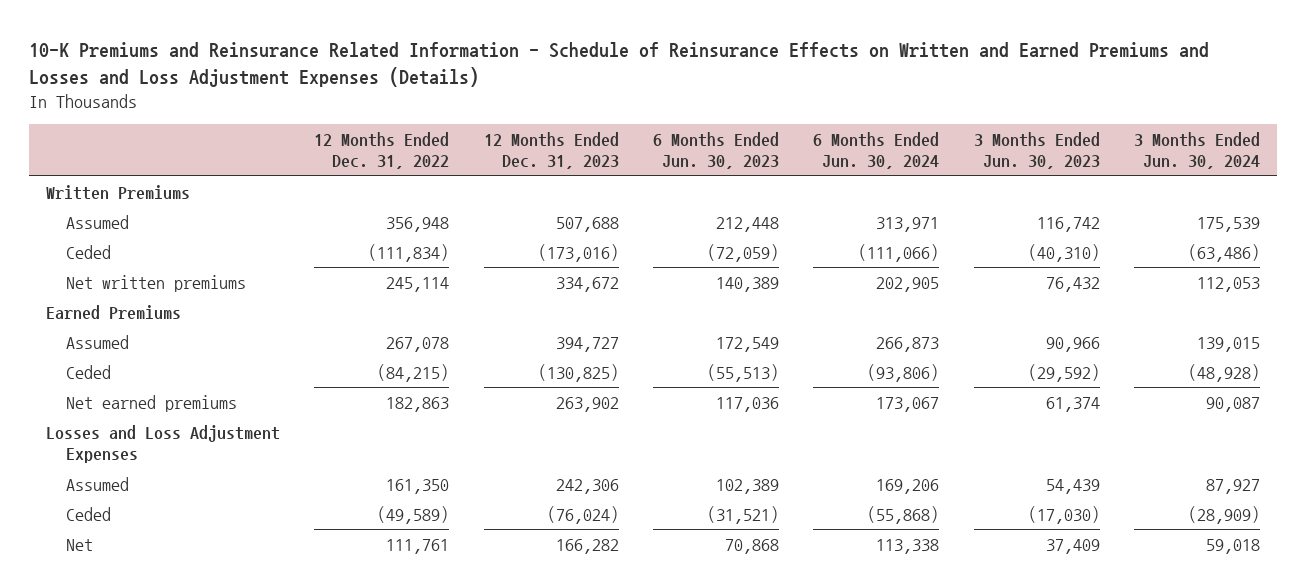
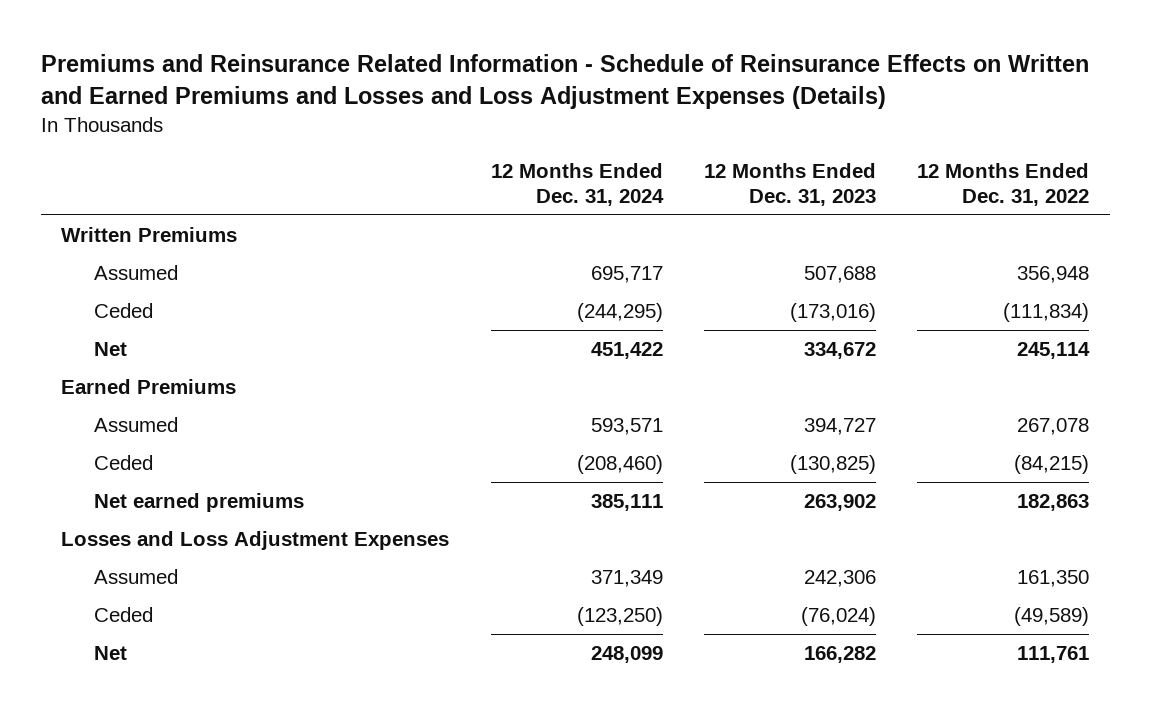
[28,42,1209,88] 10-K Premiums and Reinsurance Related Information - Schedule of Reinsurance Effects on Written and Earned Premiums and Losses and Loss Adjustment Expenses (Details) -> [40,54,1089,110] Premiums and Reinsurance Related Information - Schedule of Reinsurance Effects on Written and Earned Premiums and Losses and Loss Adjustment Expenses (Details)
[653,131,780,170] 6 Months Ended Jun. 30, 2023 -> none
[813,131,940,170] 6 Months Ended Jun. 30, 2024 -> none
[973,131,1100,170] 3 Months Ended Jun. 30, 2023 -> none
[1134,131,1261,170] 3 Months Ended Jun. 30, 2024 -> none
none -> [490,162,664,206] 12 Months Ended Dec. 31, 2024
[65,274,246,292] Net written premiums -> [93,342,127,357] Net

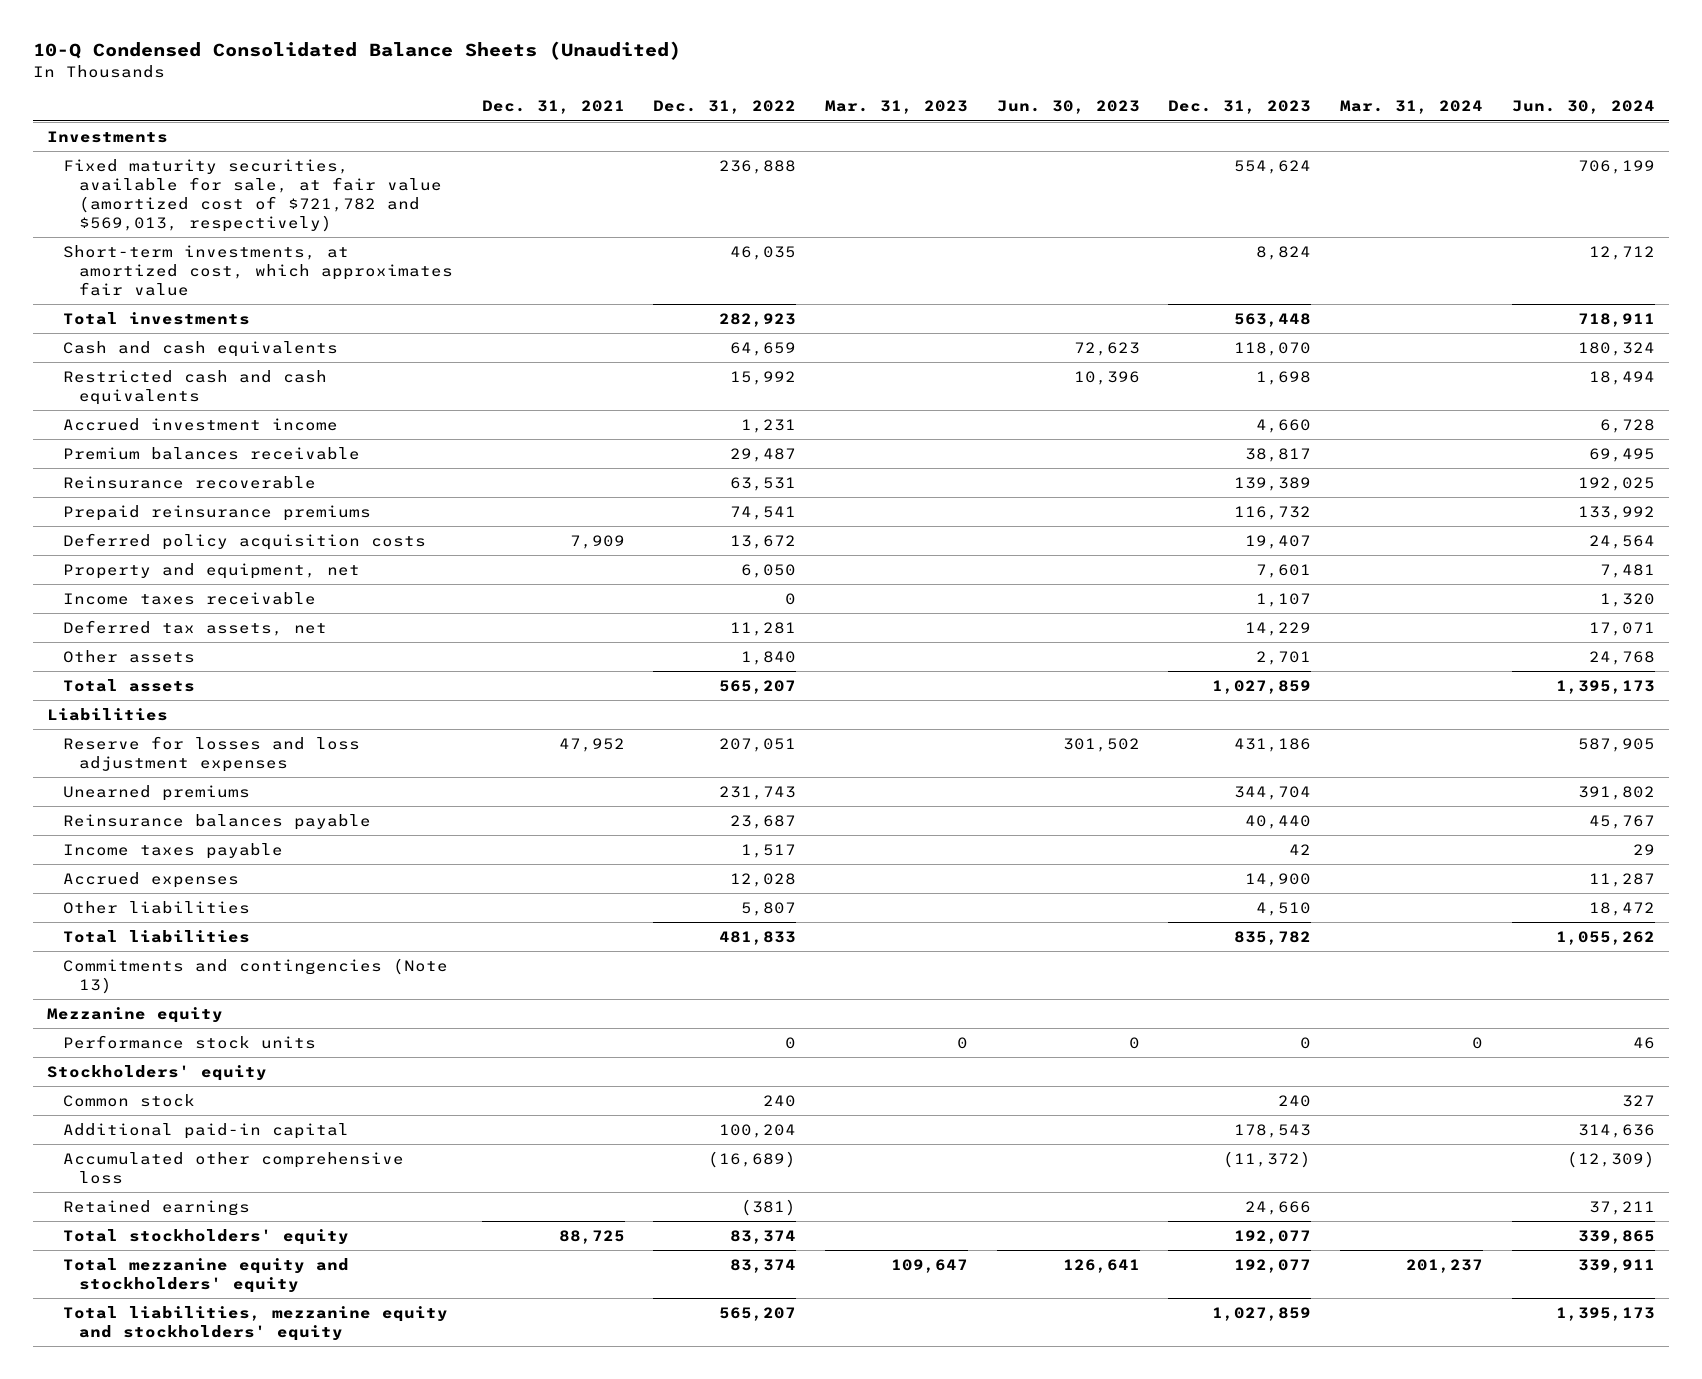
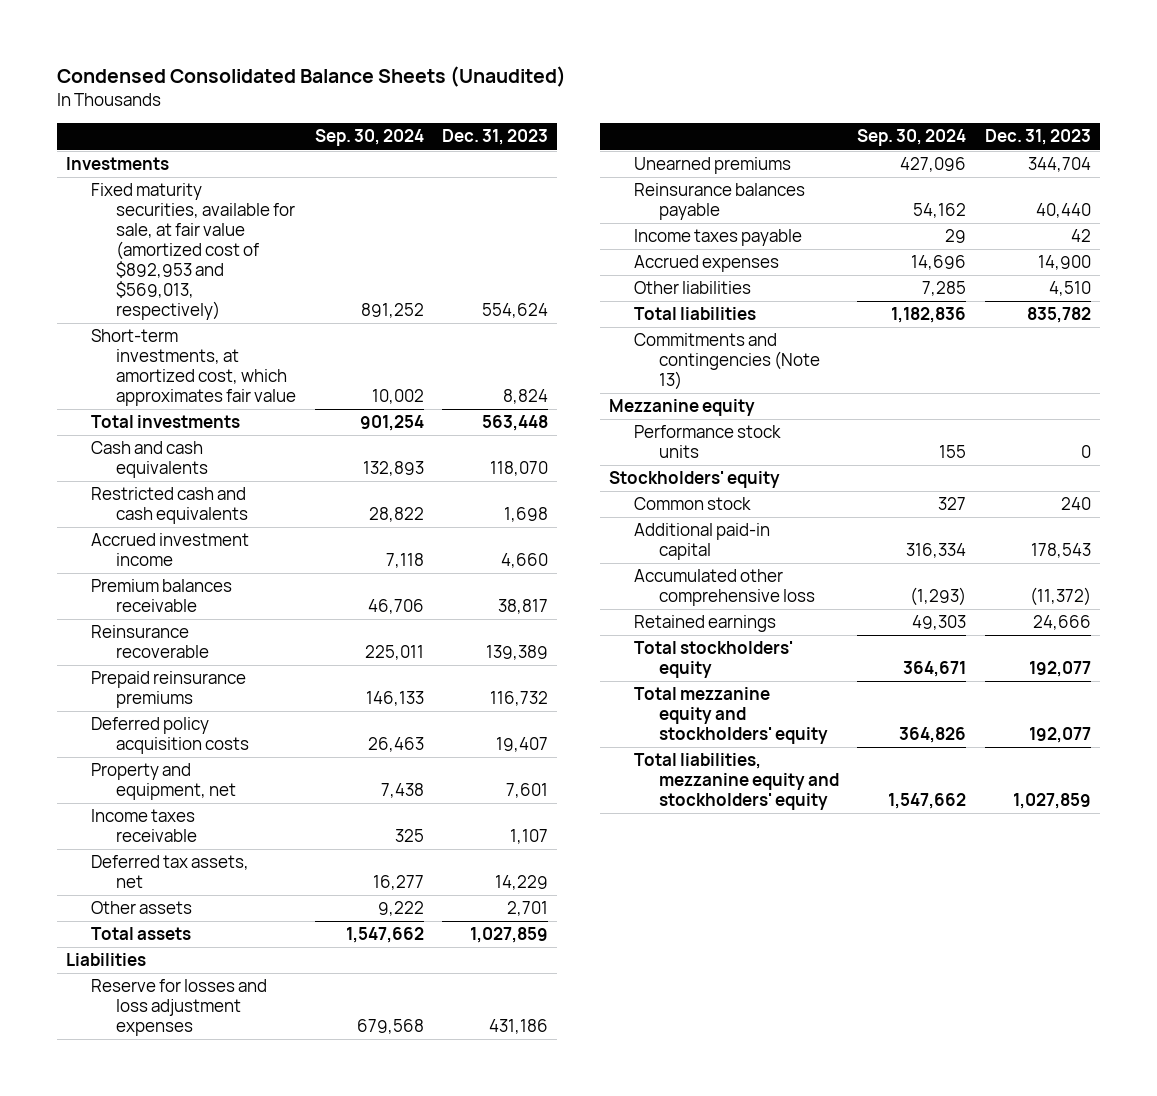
[32,41,681,61] 10-Q Condensed Consolidated Balance Sheets (Unaudited) -> [57,66,567,88] Condensed Consolidated Balance Sheets (Unaudited)
[481,100,625,115] Dec. 31, 2021 -> none
[653,100,797,115] Dec. 31, 2022 -> none
[825,100,969,115] Mar. 31, 2023 -> none
[996,100,1140,115] Jun. 30, 2023 -> none
[1339,100,1483,115] Mar. 31, 2024 -> none
[1511,100,1655,115] Jun. 30, 2024 -> none
none -> [314,129,424,147] Sep. 30, 2024
[63,158,443,233] Fixed maturity securities, available for sale, at fair value (amortized cost of $721,782 and $569,013, respectively) -> [91,183,296,321] Fixed maturity securities, available for sale, at fair value (amortized cost of $892,953 and $569,013, respectively)

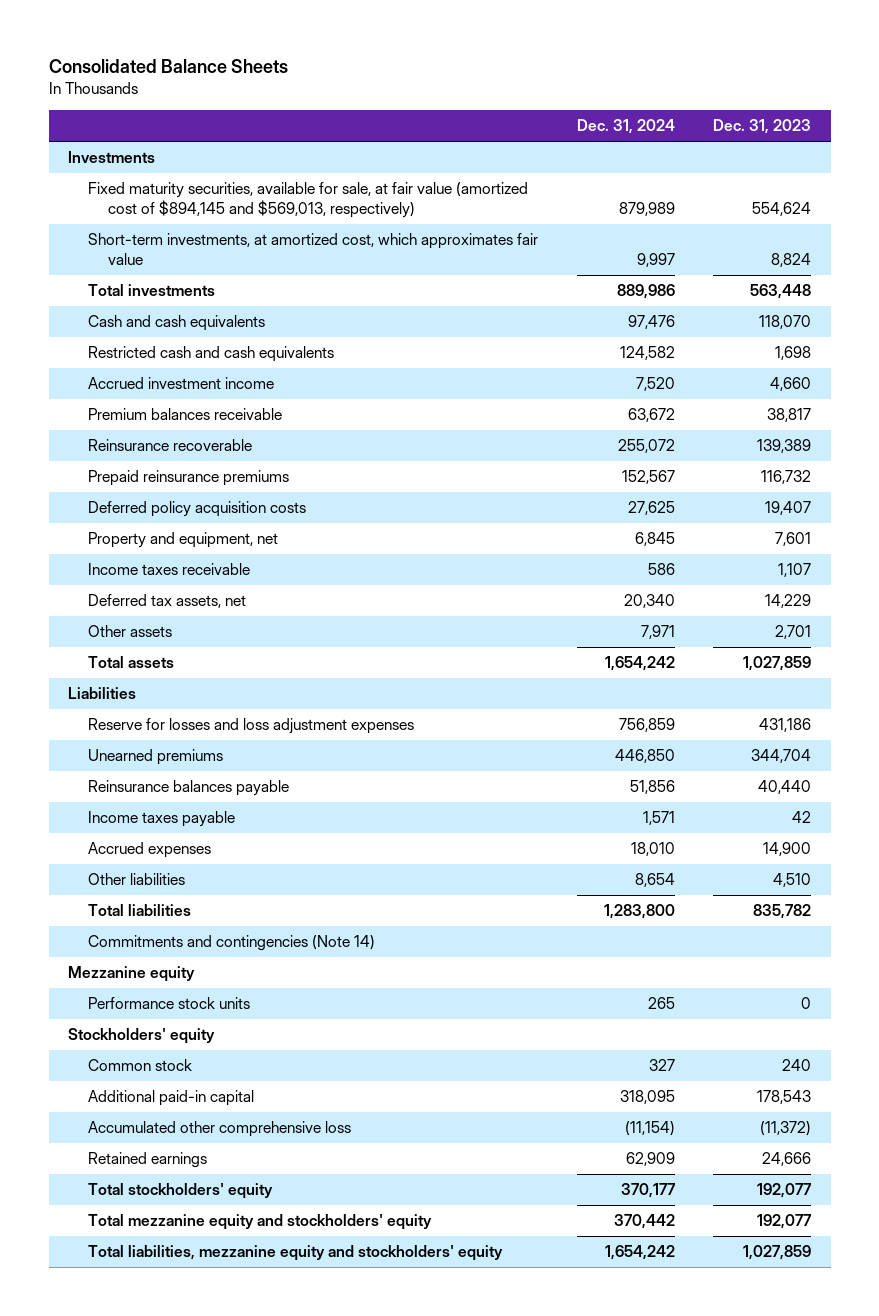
[57,66,567,88] Condensed Consolidated Balance Sheets (Unaudited) -> [48,59,288,74] Consolidated Balance Sheets
[314,129,424,147] Sep. 30, 2024 -> none
none -> [576,119,675,135] Dec. 31, 2024
[91,183,296,321] Fixed maturity securities, available for sale, at fair value (amortized cost of $892,953 and $569,013, respectively) -> [88,182,529,219] Fixed maturity securities, available for sale, at fair value (amortized cost of $894,145 and $569,013, respectively)
[633,333,820,391] Commitments and contingencies (Note 13) -> [88,935,376,952] Commitments and contingencies (Note 14)

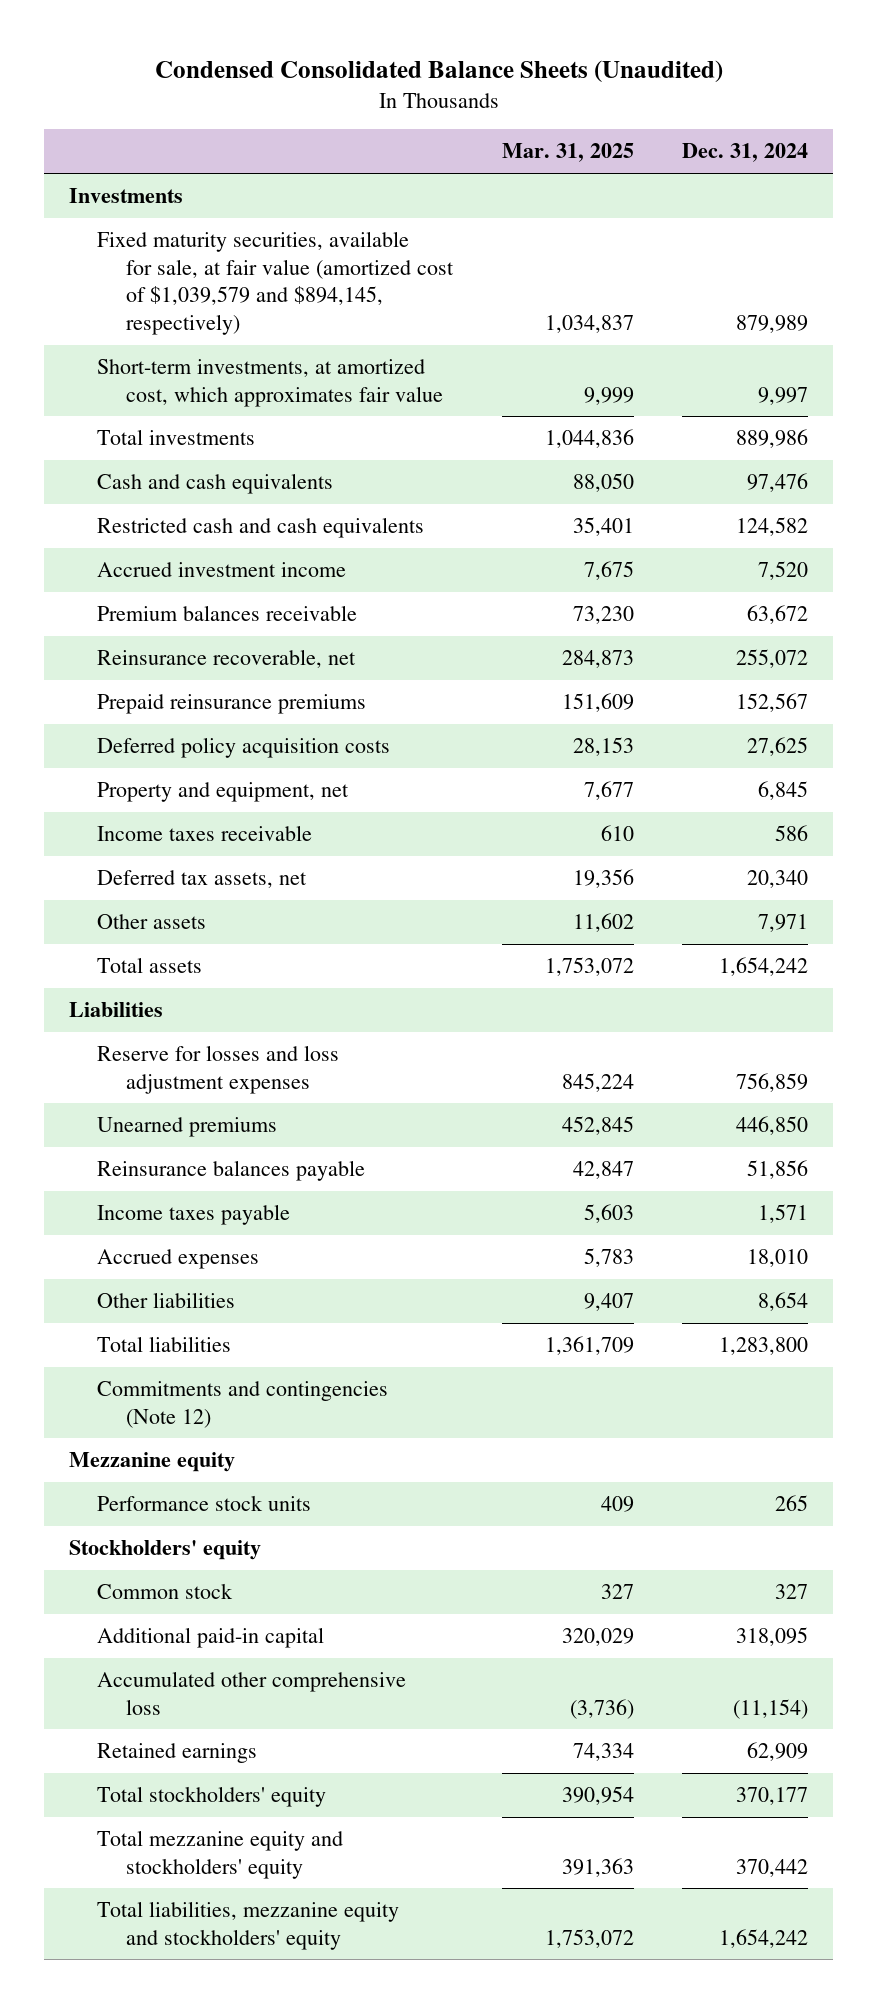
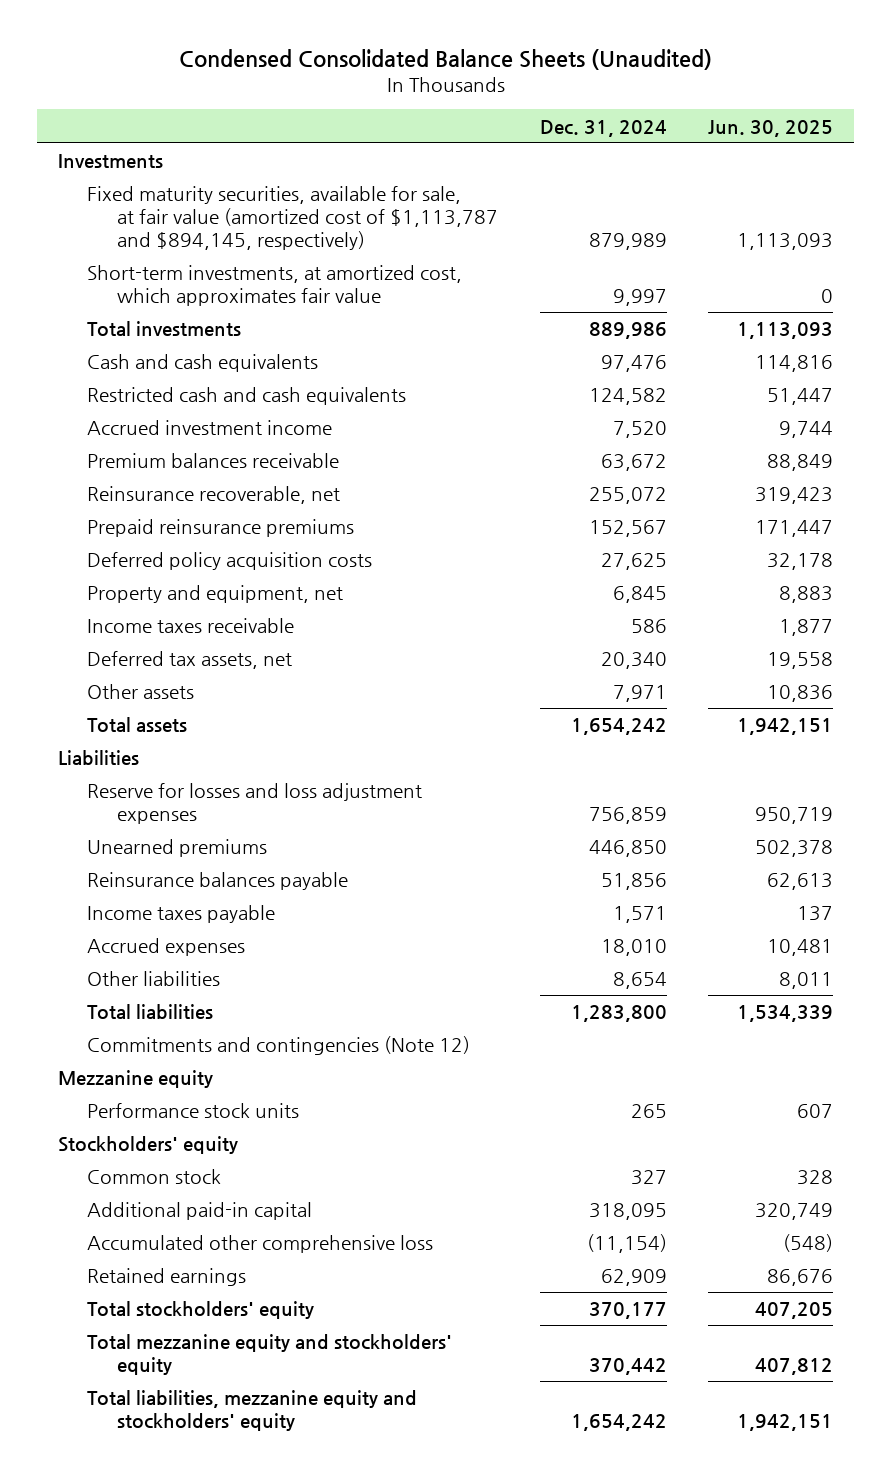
[501,143,634,163] Mar. 31, 2025 -> none
none -> [708,119,834,137] Jun. 30, 2025
[97,231,454,335] Fixed maturity securities, available for sale, at fair value (amortized cost of $1,039,579 and $894,145, respectively) -> [87,186,499,251] Fixed maturity securities, available for sale, at fair value (amortized cost of $1,113,787 and $894,145, respectively)

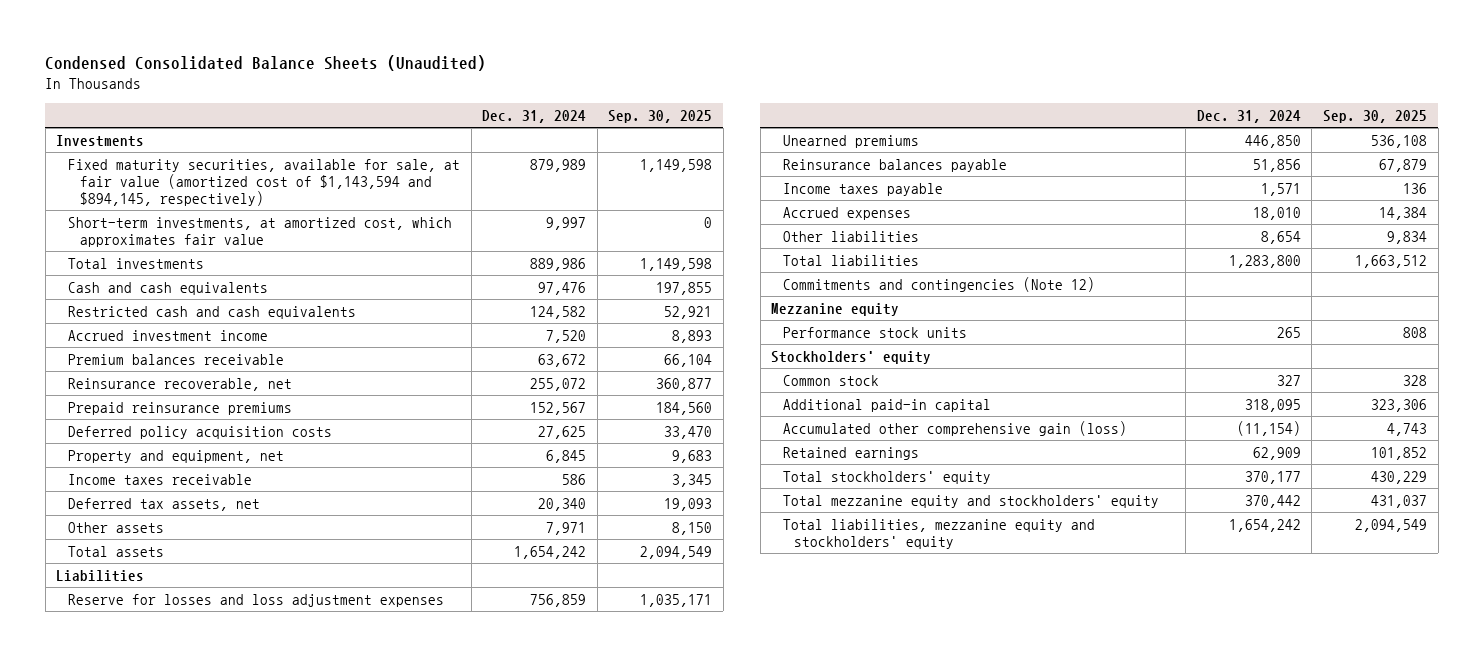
[708,119,834,137] Jun. 30, 2025 -> none
none -> [608,109,713,123] Sep. 30, 2025
[87,186,499,251] Fixed maturity securities, available for sale, at fair value (amortized cost of $1,113,787 and $894,145, respectively) -> [68,158,461,206] Fixed maturity securities, available for sale, at fair value (amortized cost of $1,143,594 and $894,145, respectively)
[87,1235,434,1254] Accumulated other comprehensive loss -> [782,420,1127,436] Accumulated other comprehensive gain (loss)

